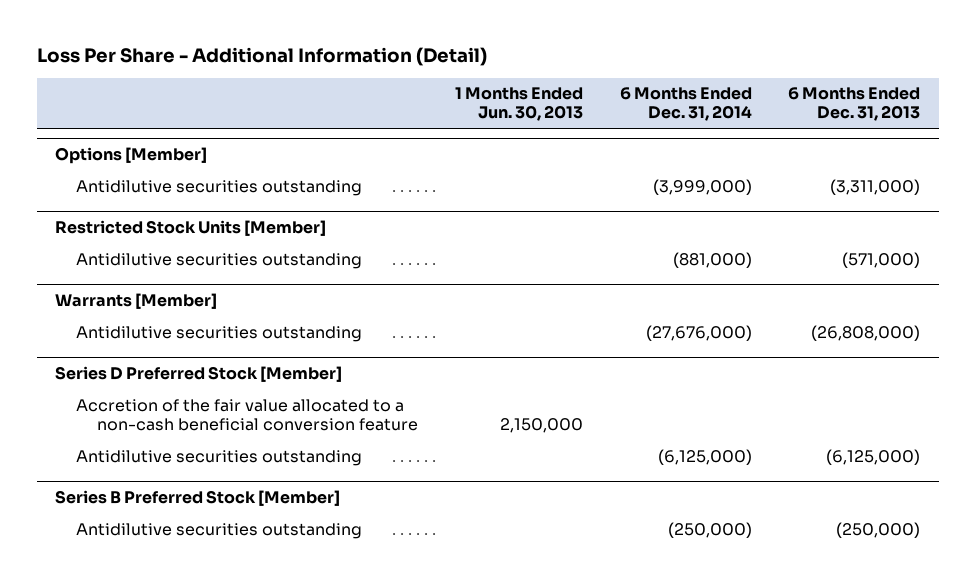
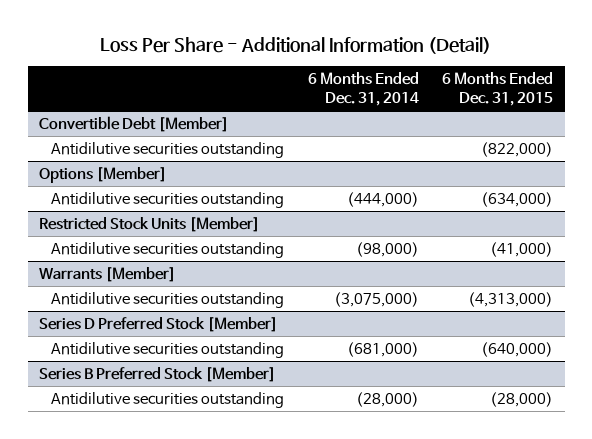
[454,87,583,122] 1 Months Ended Jun. 30, 2013 -> none
[788,87,921,122] 6 Months Ended Dec. 31, 2013 -> none
none -> [442,71,554,107] 6 Months Ended Dec. 31, 2015
none -> [39,115,230,132] Convertible Debt [Member]
none -> [51,141,285,158] Antidilutive securities outstanding
[652,178,752,195] (3,999,000) -> [346,191,419,207] (444,000)
[672,251,752,268] (881,000) -> [355,241,419,257] (98,000)
[645,324,752,341] (27,676,000) -> [333,291,419,307] (3,075,000)
[76,398,418,431] Accretion of the fair value allocated to a non-cash beneficial conversion feature -> none
[657,448,752,465] (6,125,000) -> [346,341,419,357] (681,000)
[667,521,752,538] (250,000) -> [355,391,419,407] (28,000)

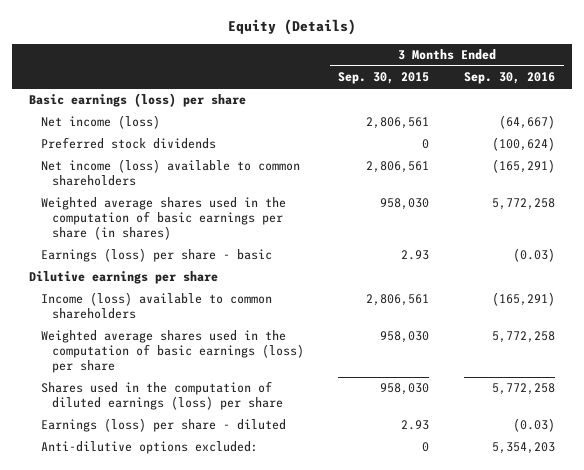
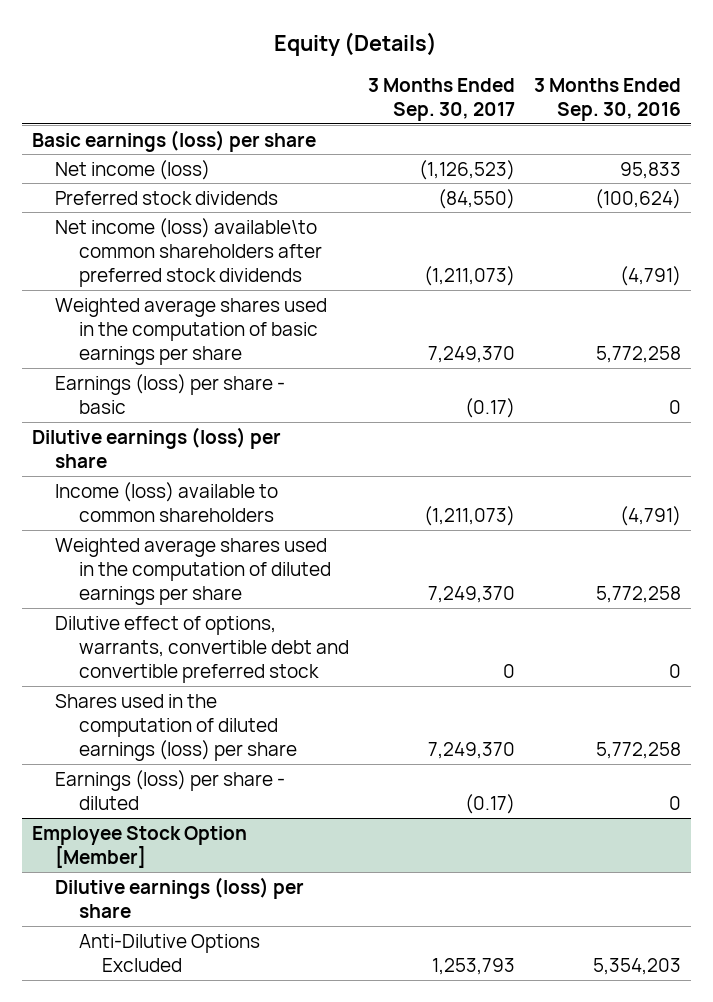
[338,72,430,85] Sep. 30, 2015 -> none
none -> [367,77,515,121] 3 Months Ended Sep. 30, 2017
[498,115,555,130] (64,667) -> [619,161,681,179] 95,833
[40,159,300,187] Net income (loss) available to common shareholders -> [55,217,322,288] Net income (loss) available\to common shareholders after preferred stock dividends
[491,159,555,174] (165,291) -> [619,266,681,287] (4,791)
[40,197,286,241] Weighted average shares used in the computation of basic earnings per share (in shares) -> [55,297,328,366] Weighted average shares used in the computation of basic earnings per share
[512,248,555,263] (0.03) -> [668,399,681,414] 0
[29,271,219,285] Dilutive earnings per share -> [31,426,281,468] Dilutive earnings (loss) per share
[491,292,555,307] (165,291) -> [619,505,681,526] (4,791)
[40,330,304,374] Weighted average shares used in the computation of basic earnings (loss) per share -> [55,537,331,606] Weighted average shares used in the computation of diluted earnings per share
none -> [55,615,349,684] Dilutive effect of options, warrants, convertible debt and convertible preferred stock
[512,418,555,433] (0.03) -> [668,795,681,810] 0
none -> [31,825,247,868] Employee Stock Option [Member]
none -> [55,876,305,918] Dilutive earnings (loss) per share
[40,441,258,455] Anti-dilutive options excluded: -> [78,933,260,972] Anti-Dilutive Options Excluded

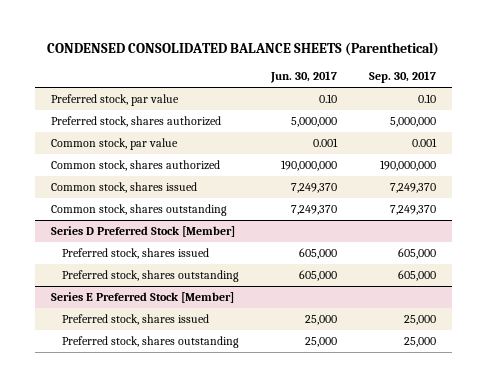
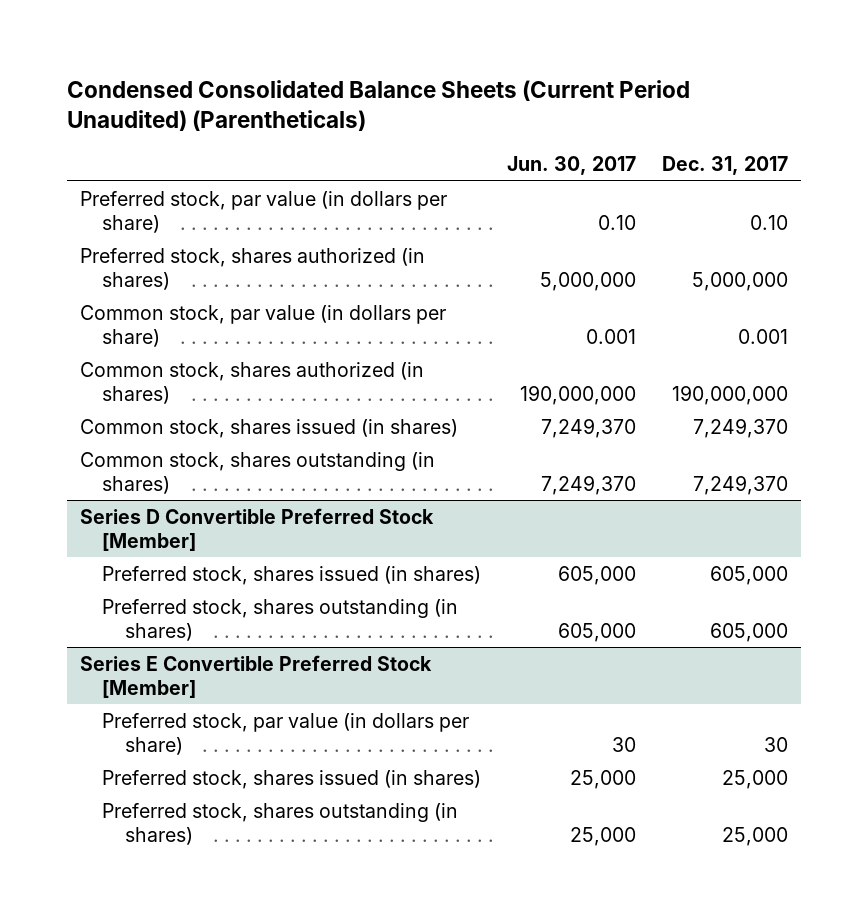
[47,42,440,57] CONDENSED CONSOLIDATED BALANCE SHEETS (Parenthetical) -> [67,79,691,132] Condensed Consolidated Balance Sheets (Current Period Unaudited) (Parentheticals)
[368,71,436,84] Sep. 30, 2017 -> none
none -> [662,156,789,176] Dec. 31, 2017
[50,94,179,107] Preferred stock, par value -> [80,190,448,233] Preferred stock, par value (in dollars per share)
[50,116,221,128] Preferred stock, shares authorized -> [80,247,426,290] Preferred stock, shares authorized (in shares)
[50,138,178,151] Common stock, par value -> [80,304,447,347] Common stock, par value (in dollars per share)
[50,160,220,172] Common stock, shares authorized -> [80,361,425,404] Common stock, shares authorized (in shares)
[50,182,197,194] Common stock, shares issued -> [80,418,459,438] Common stock, shares issued (in shares)
[50,204,227,217] Common stock, shares outstanding -> [80,451,436,494] Common stock, shares outstanding (in shares)
[50,226,235,238] Series D Preferred Stock [Member] -> [80,507,435,551] Series D Convertible Preferred Stock [Member]
[62,248,210,260] Preferred stock, shares issued -> [102,565,482,585] Preferred stock, shares issued (in shares)
[62,270,240,283] Preferred stock, shares outstanding -> [102,598,459,641] Preferred stock, shares outstanding (in shares)
[50,292,234,304] Series E Preferred Stock [Member] -> [80,654,433,698] Series E Convertible Preferred Stock [Member]
none -> [102,712,470,755] Preferred stock, par value (in dollars per share)
[62,314,210,326] Preferred stock, shares issued -> [102,769,482,789] Preferred stock, shares issued (in shares)
[62,336,240,349] Preferred stock, shares outstanding -> [102,802,459,845] Preferred stock, shares outstanding (in shares)

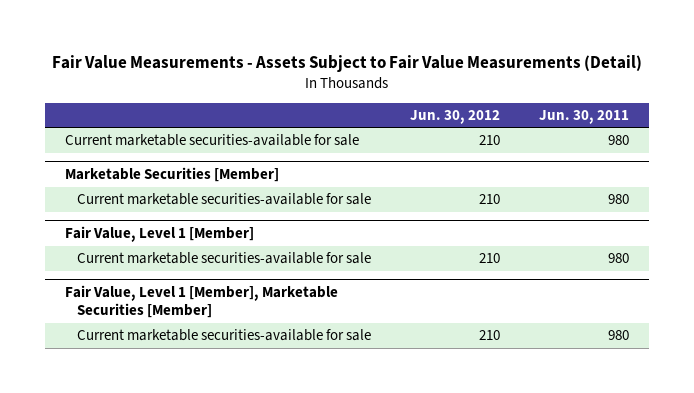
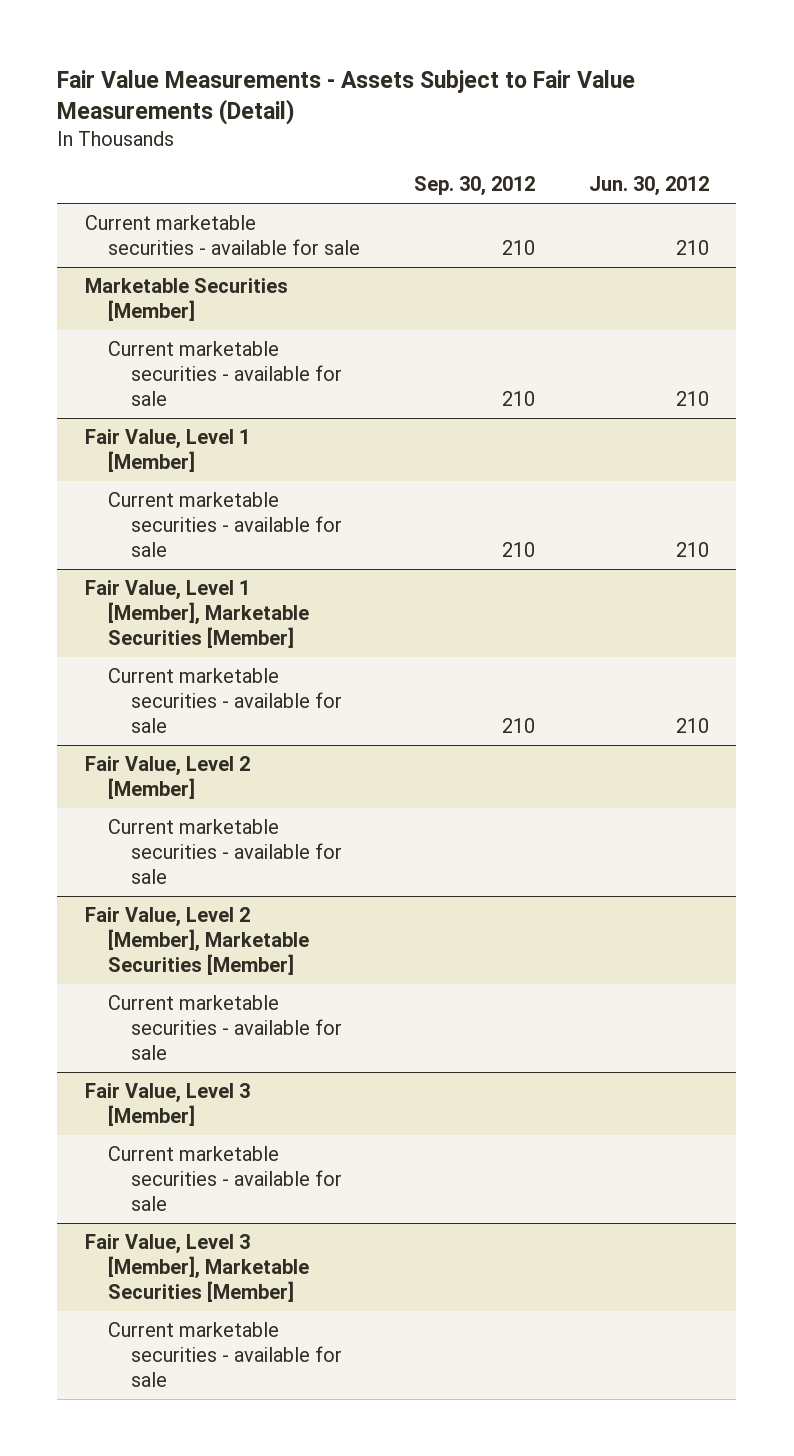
[539,109,630,124] Jun. 30, 2011 -> none
none -> [414,176,536,197] Sep. 30, 2012
[64,134,359,147] Current marketable securities-available for sale -> [84,214,360,255] Current marketable securities - available for sale
[76,193,371,206] Current marketable securities-available for sale -> [107,340,343,406] Current marketable securities - available for sale
[76,252,371,265] Current marketable securities-available for sale -> [107,491,343,557] Current marketable securities - available for sale
[76,329,371,342] Current marketable securities-available for sale -> [107,667,343,733] Current marketable securities - available for sale
none -> [84,755,250,799] Fair Value, Level 2 [Member]
none -> [107,818,343,884] Current marketable securities - available for sale
none -> [84,906,309,975] Fair Value, Level 2 [Member], Marketable Securities [Member]
none -> [107,994,343,1060] Current marketable securities - available for sale
none -> [84,1082,250,1126] Fair Value, Level 3 [Member]
none -> [107,1145,343,1211] Current marketable securities - available for sale
none -> [84,1233,309,1302] Fair Value, Level 3 [Member], Marketable Securities [Member]
none -> [107,1321,343,1387] Current marketable securities - available for sale

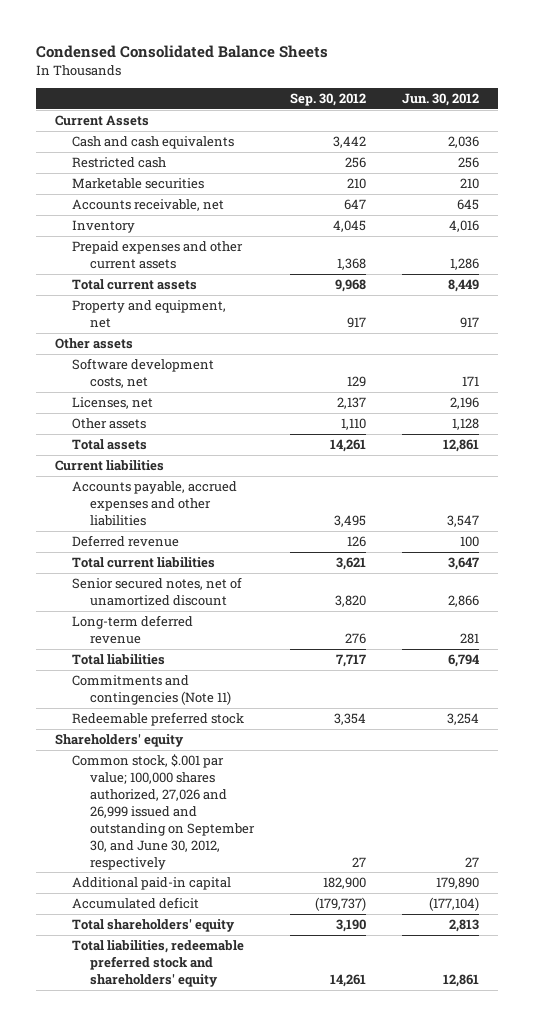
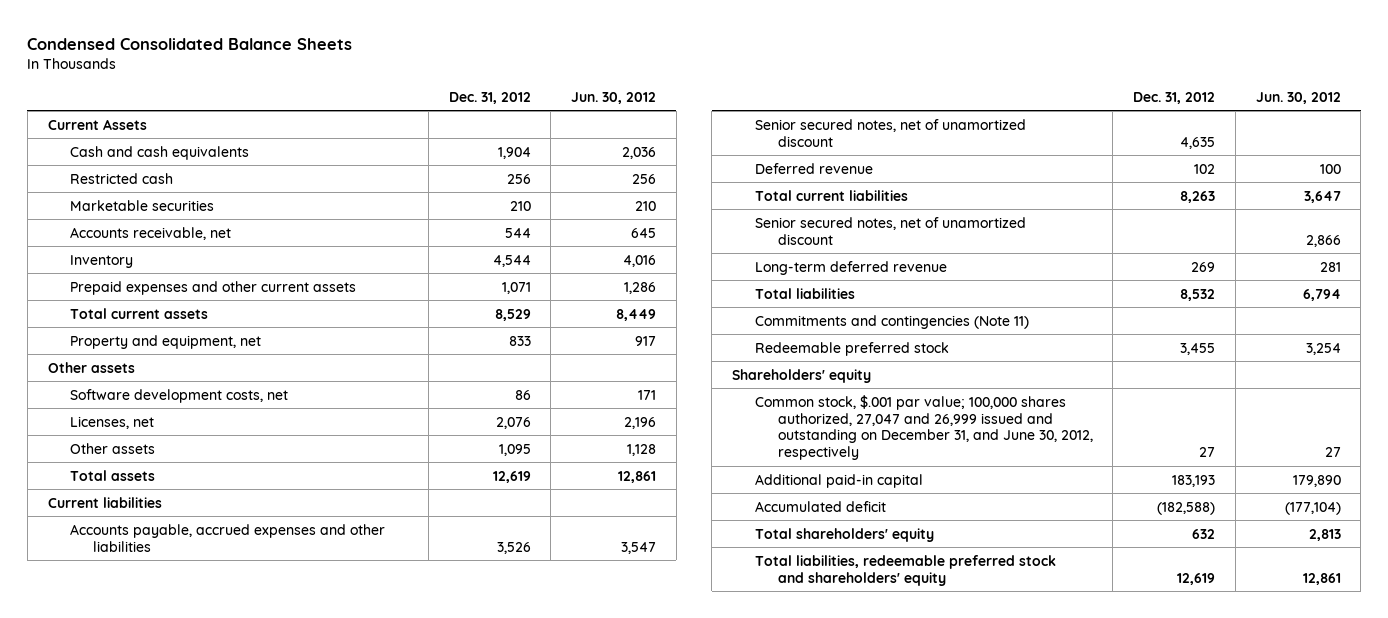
[290,92,367,106] Sep. 30, 2012 -> none
none -> [448,91,531,104] Dec. 31, 2012
none -> [754,118,1026,147] Senior secured notes, net of unamortized discount
[72,754,255,870] Common stock, $.001 par value; 100,000 shares authorized, 27,026 and 26,999 issued and outstanding on September 30, and June 30, 2012, respectively -> [754,394,1093,461] Common stock, $.001 par value; 100,000 shares authorized, 27,047 and 26,999 issued and outstanding on December 31, and June 30, 2012, respectively

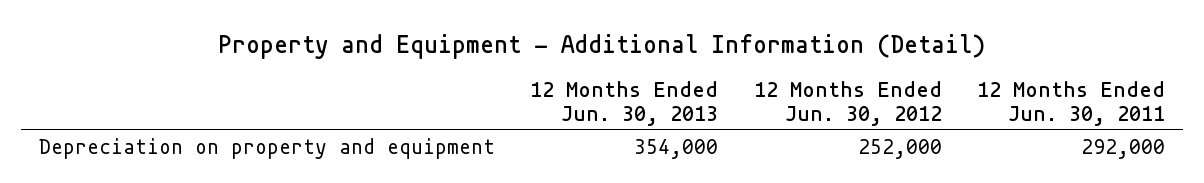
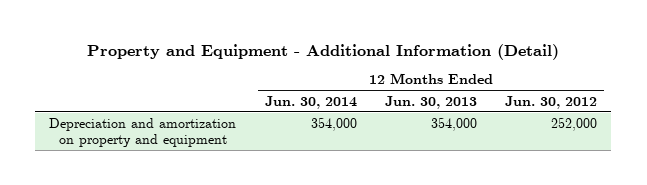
[977,80,1166,127] 12 Months Ended Jun. 30, 2011 -> none
none -> [264,95,357,109] Jun. 30, 2014
[38,137,495,159] Depreciation on property and equipment -> [49,118,237,148] Depreciation and amortization on property and equipment

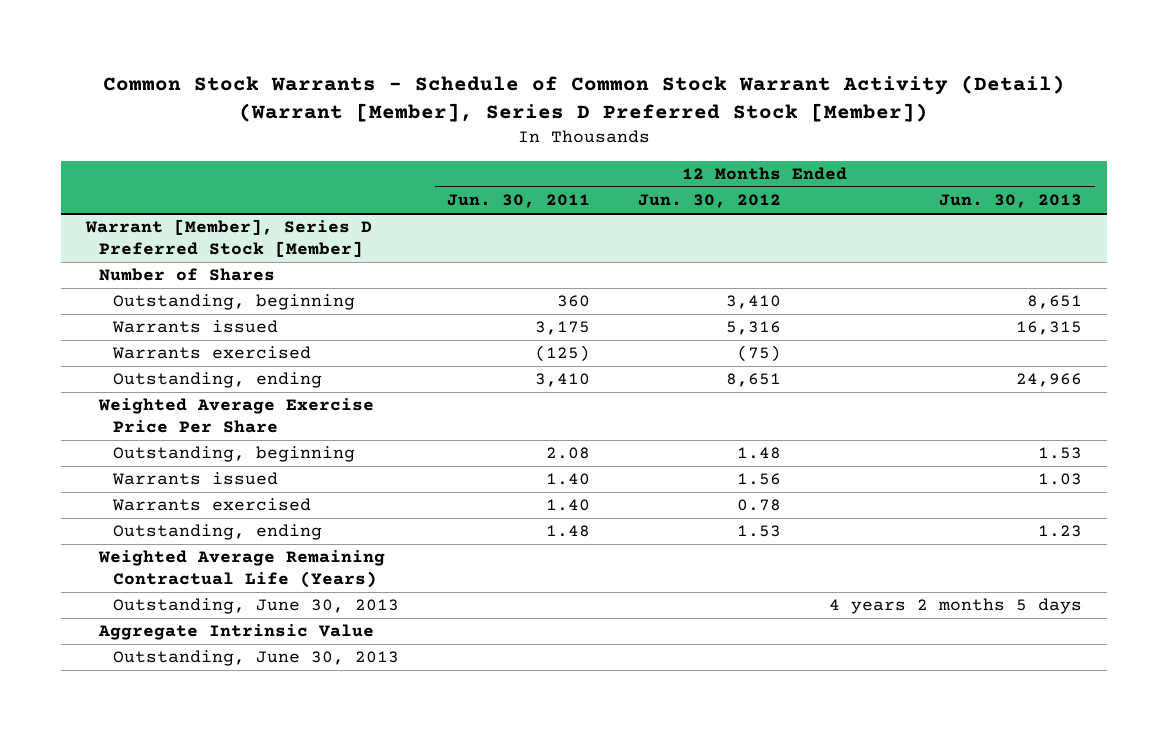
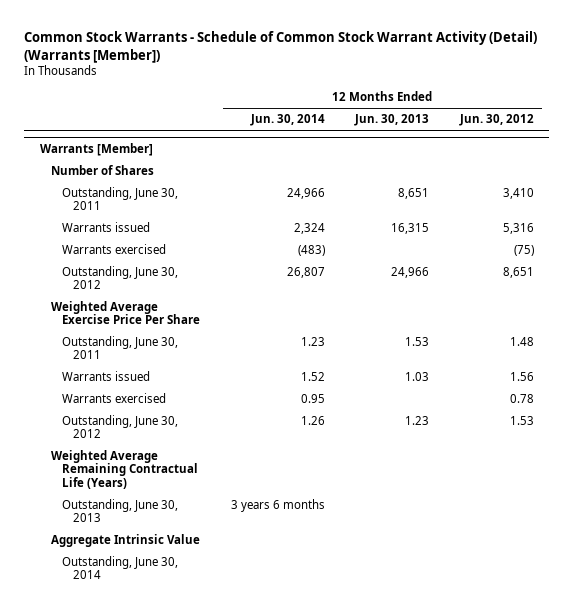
[103,74,1066,122] Common Stock Warrants - Schedule of Common Stock Warrant Activity (Detail) (Warrant [Member], Series D Preferred Stock [Member]) -> [24,30,538,63] Common Stock Warrants - Schedule of Common Stock Warrant Activity (Detail) (Warrants [Member])
[446,194,590,209] Jun. 30, 2011 -> none
none -> [249,114,325,127] Jun. 30, 2014
[84,219,372,258] Warrant [Member], Series D Preferred Stock [Member] -> none
none -> [39,142,153,156] Warrants [Member]
[112,294,355,311] Outstanding, beginning -> [61,187,178,211] Outstanding, June 30, 2011
[112,372,322,389] Outstanding, ending -> [61,266,178,290] Outstanding, June 30, 2012
[112,446,355,463] Outstanding, beginning -> [61,336,178,360] Outstanding, June 30, 2011
[112,524,322,541] Outstanding, ending -> [61,415,178,439] Outstanding, June 30, 2012
[112,598,399,615] Outstanding, June 30, 2013 -> none
[98,624,375,641] Aggregate Intrinsic Value -> none
none -> [50,534,200,548] Aggregate Intrinsic Value
none -> [61,556,178,580] Outstanding, June 30, 2014

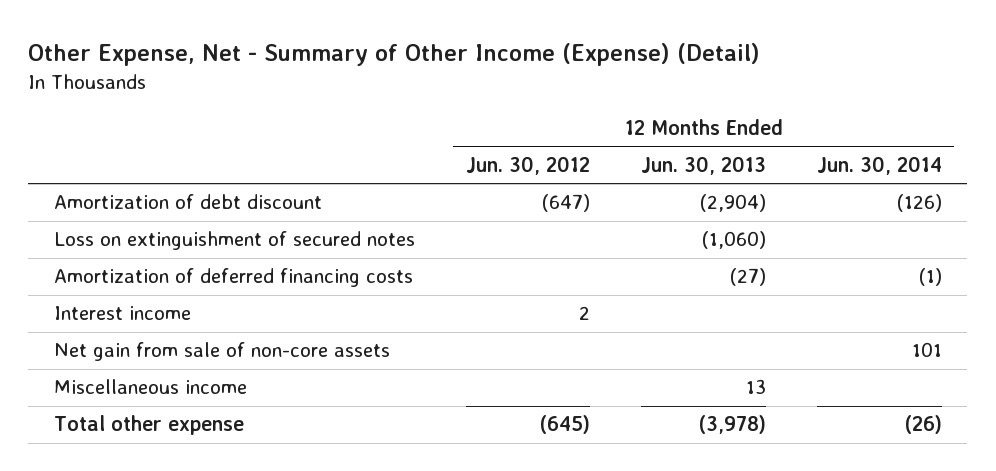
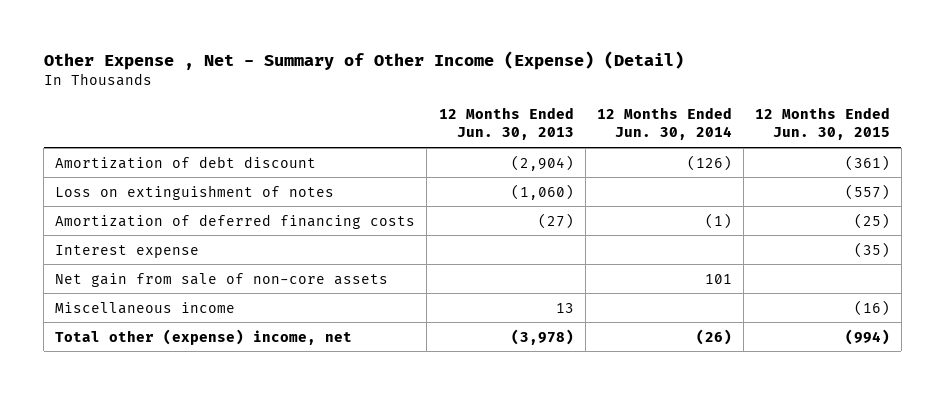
[28,42,761,66] Other Expense, Net - Summary of Other Income (Expense) (Detail) -> [43,50,684,70] Other Expense , Net - Summary of Other Income (Expense) (Detail)
[465,155,590,175] Jun. 30, 2012 -> none
none -> [754,106,890,141] 12 Months Ended Jun. 30, 2015
[53,231,415,251] Loss on extinguishment of secured notes -> [55,184,335,200] Loss on extinguishment of notes
[53,306,191,321] Interest income -> none
none -> [55,244,200,258] Interest expense
[53,415,244,436] Total other expense -> [55,328,353,345] Total other (expense) income, net

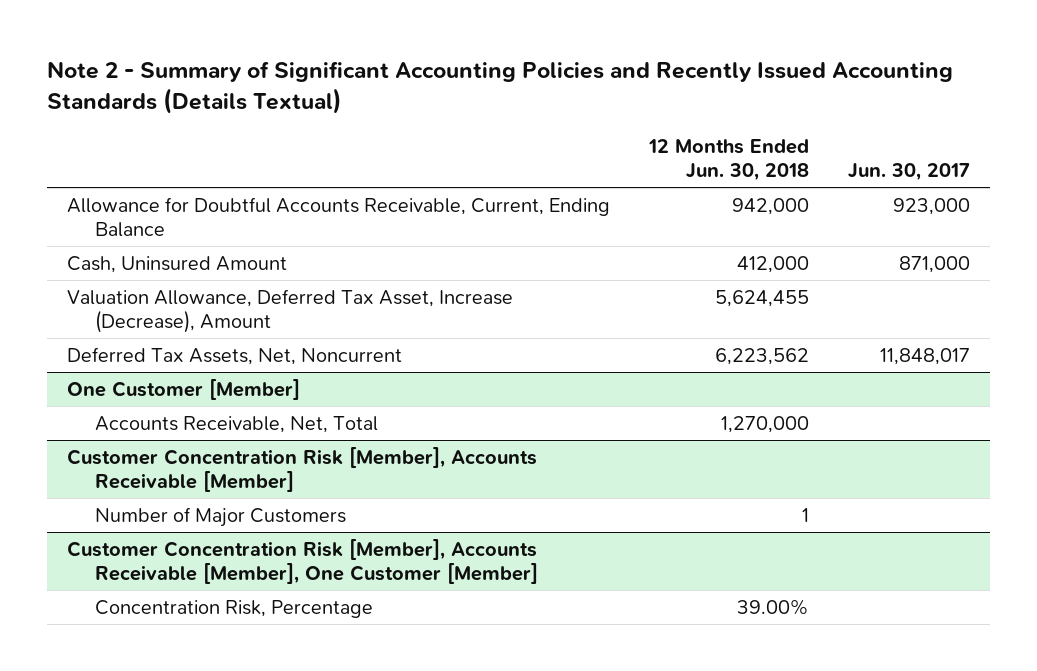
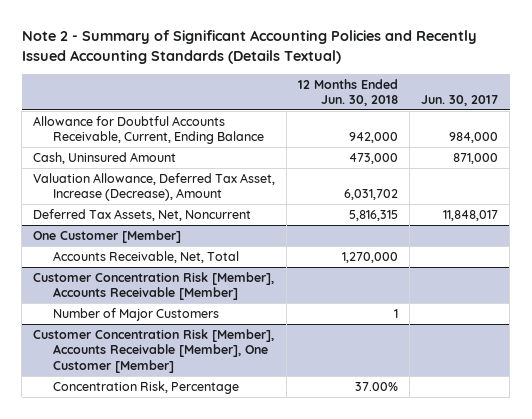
[892,197,970,215] 923,000 -> [449,132,499,144] 984,000
[736,255,809,273] 412,000 -> [349,152,399,164] 473,000
[714,289,809,307] 5,624,455 -> [344,189,399,201] 6,031,702
[714,347,809,365] 6,223,562 -> [349,209,399,221] 5,816,315
[736,598,809,615] 39.00% -> [355,381,399,391] 37.00%

